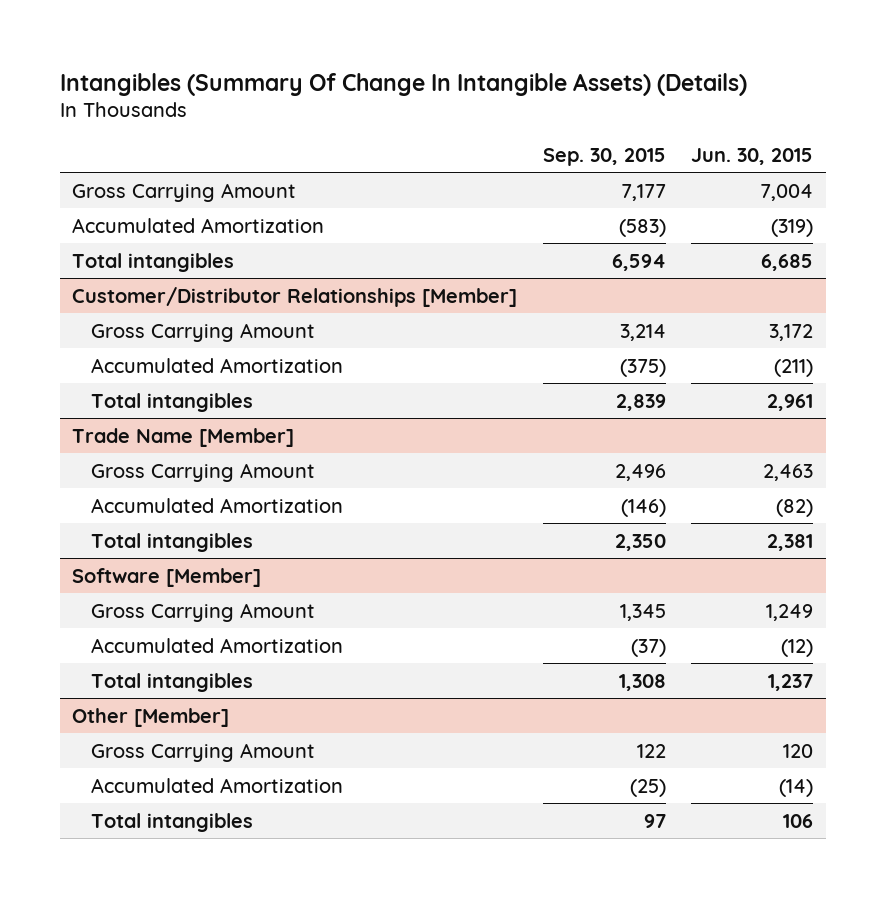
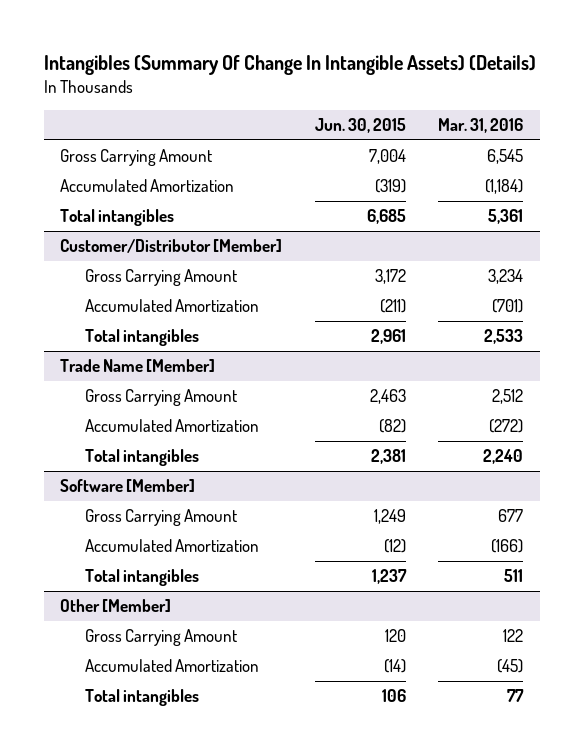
[542,147,666,166] Sep. 30, 2015 -> none
none -> [438,117,524,133] Mar. 31, 2016
[72,286,518,307] Customer/Distributor Relationships [Member] -> [60,239,283,254] Customer/Distributor [Member]

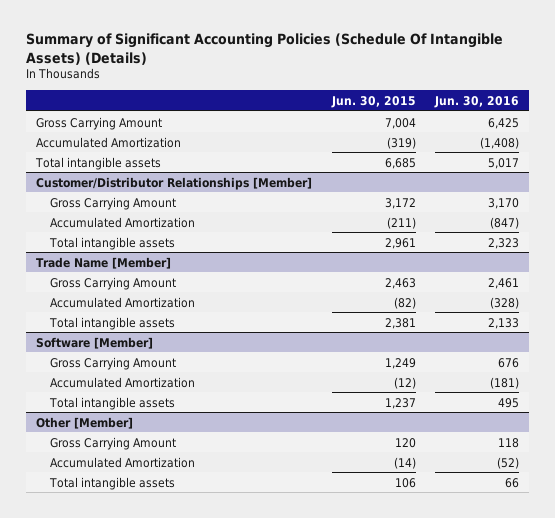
[43,55,536,76] Intangibles (Summary Of Change In Intangible Assets) (Details) -> [26,33,504,65] Summary of Significant Accounting Policies (Schedule Of Intangible Assets) (Details)
[438,117,524,133] Mar. 31, 2016 -> none
none -> [434,95,520,108] Jun. 30, 2016
[60,209,175,227] Total intangibles -> [34,156,161,170] Total intangible assets
[60,239,283,254] Customer/Distributor [Member] -> [35,176,312,190] Customer/Distributor Relationships [Member]
[84,329,199,347] Total intangibles -> [48,236,175,250] Total intangible assets
[84,449,199,467] Total intangibles -> [48,316,175,330] Total intangible assets
[84,569,199,587] Total intangibles -> [48,396,175,410] Total intangible assets
[84,689,199,707] Total intangibles -> none
none -> [48,476,175,490] Total intangible assets

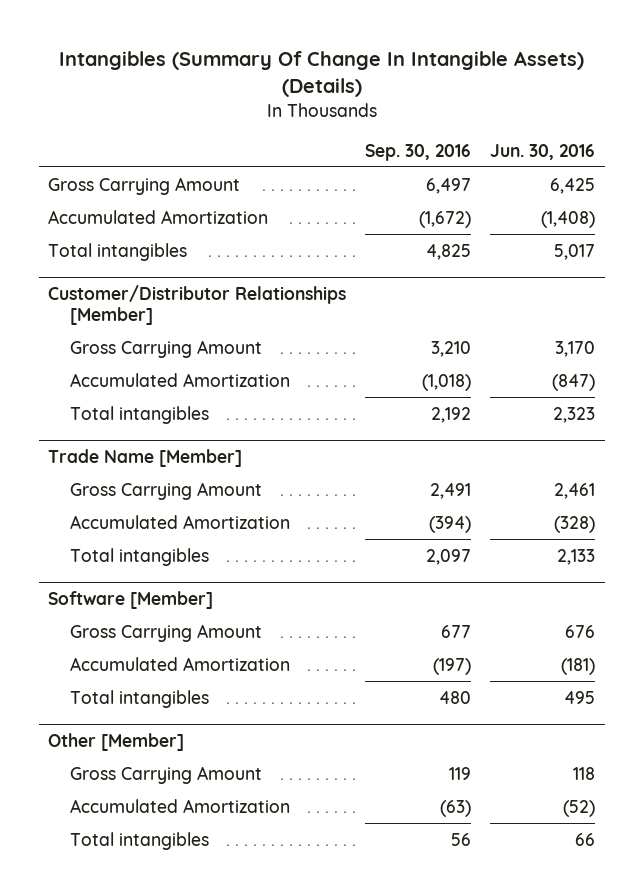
[26,33,504,65] Summary of Significant Accounting Policies (Schedule Of Intangible Assets) (Details) -> [58,50,584,97] Intangibles (Summary Of Change In Intangible Assets) (Details)
[330,95,416,108] Jun. 30, 2015 -> none
none -> [365,143,472,161] Sep. 30, 2016
[34,156,161,170] Total intangible assets -> [48,242,188,261] Total intangibles
[48,236,175,250] Total intangible assets -> [70,405,210,424] Total intangibles
[48,316,175,330] Total intangible assets -> [70,547,210,566] Total intangibles
[48,396,175,410] Total intangible assets -> [70,689,210,708] Total intangibles
[48,476,175,490] Total intangible assets -> none
none -> [70,831,210,850] Total intangibles

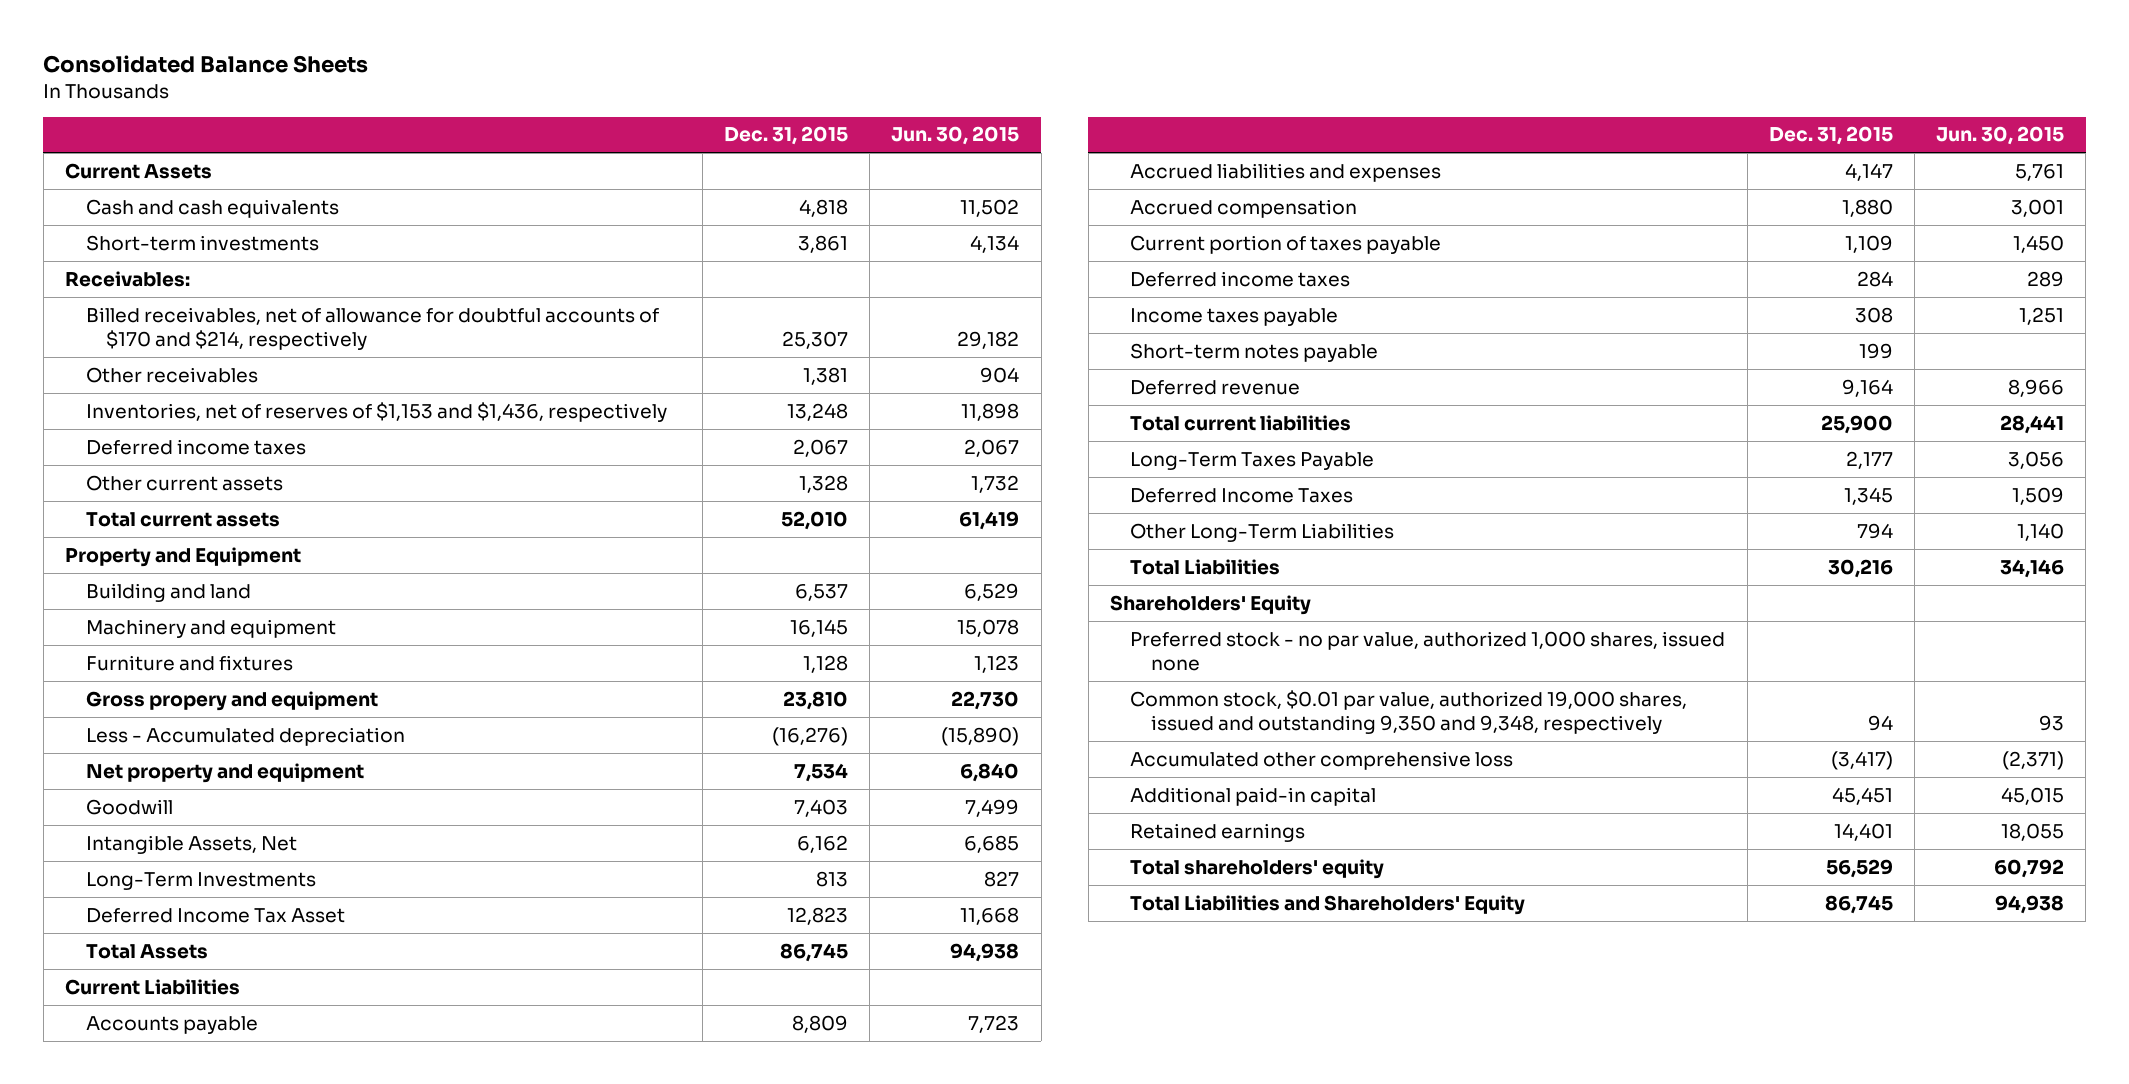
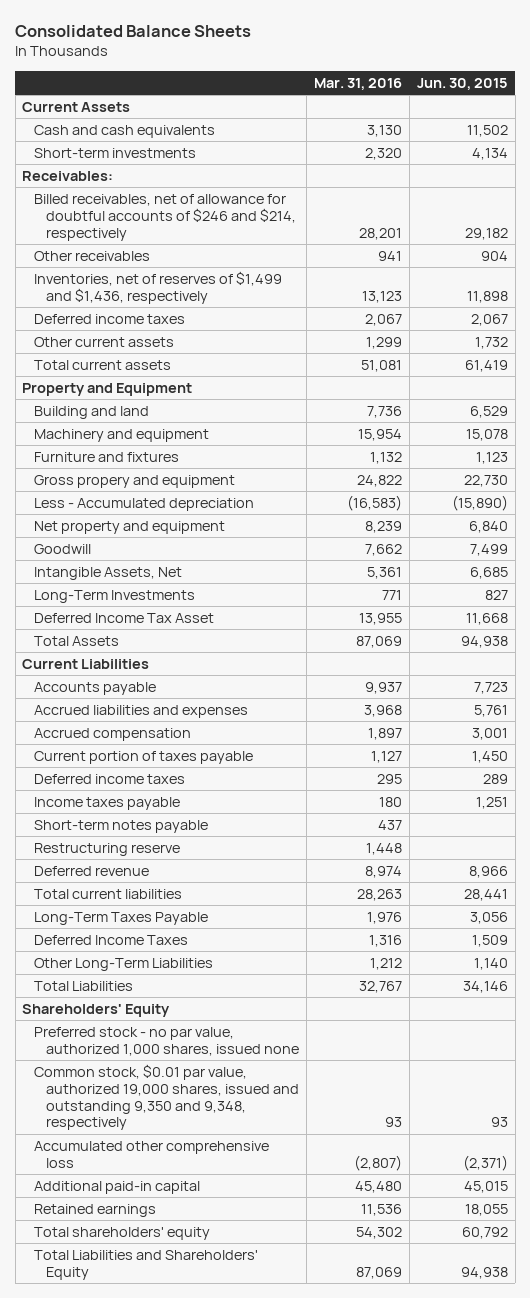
[723,126,848,146] Dec. 31, 2015 -> none
none -> [313,77,402,90] Mar. 31, 2016
[85,306,659,350] Billed receivables, net of allowance for doubtful accounts of $170 and $214, respectively -> [34,193,296,241] Billed receivables, net of allowance for doubtful accounts of $246 and $214, respectively
[85,401,667,422] Inventories, net of reserves of $1,153 and $1,436, respectively -> [34,270,283,304] Inventories, net of reserves of $1,499 and $1,436, respectively
none -> [34,842,181,856] Restructuring reserve

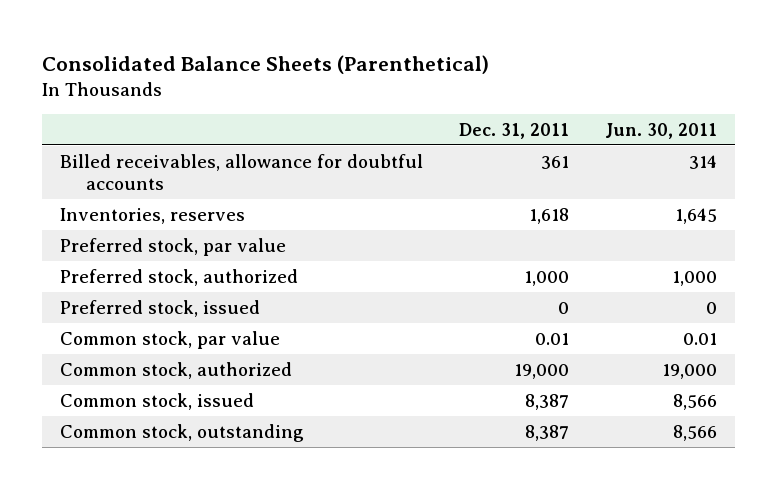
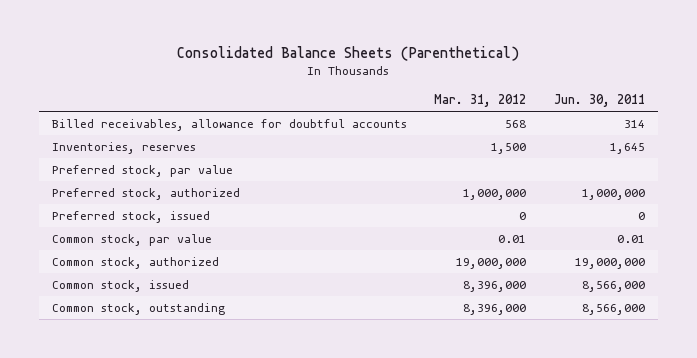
[459,122,570,139] Dec. 31, 2011 -> none
none -> [434,93,527,107] Mar. 31, 2012
[672,270,718,286] 1,000 -> [581,188,645,200] 1,000,000
[662,363,718,379] 19,000 -> [574,257,645,269] 19,000,000
[673,393,718,410] 8,566 -> [581,280,645,292] 8,566,000
[673,424,718,441] 8,566 -> [581,303,645,315] 8,566,000

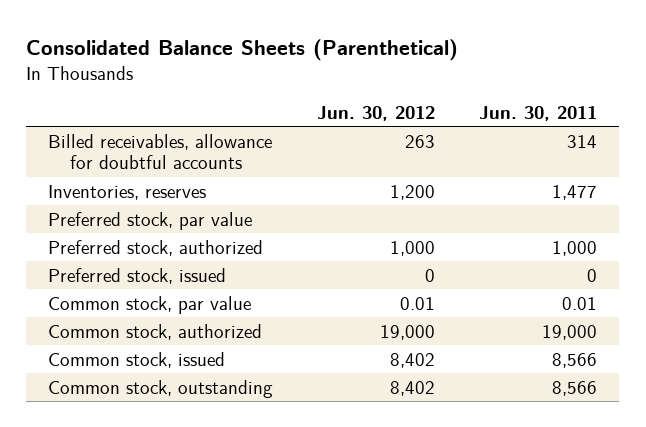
[434,93,527,107] Mar. 31, 2012 -> none
none -> [317,105,436,121] Jun. 30, 2012
[609,142,645,154] 1,645 -> [552,184,598,200] 1,477
[581,188,645,200] 1,000,000 -> [552,240,598,256] 1,000
[574,257,645,269] 19,000,000 -> [542,324,598,340] 19,000
[581,280,645,292] 8,566,000 -> [552,352,598,368] 8,566
[581,303,645,315] 8,566,000 -> [552,380,598,396] 8,566

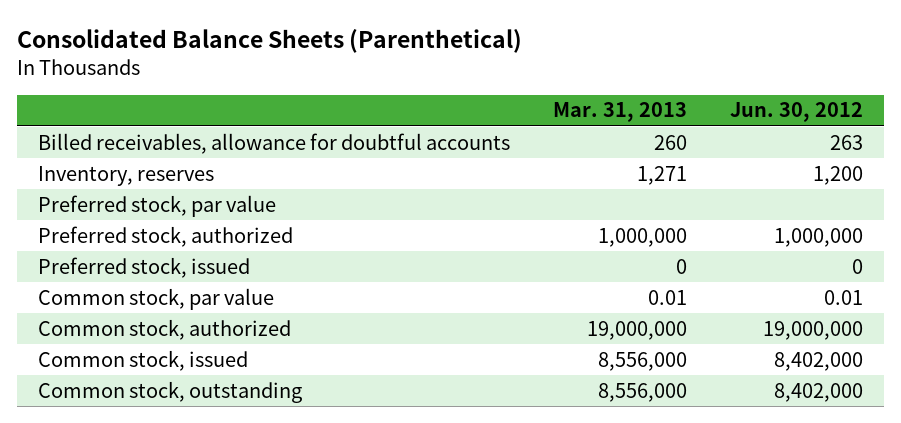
[479,105,598,121] Jun. 30, 2011 -> none
none -> [553,102,688,123] Mar. 31, 2013
[48,184,207,200] Inventories, reserves -> [38,165,215,186] Inventory, reserves
[390,240,436,256] 1,000 -> [773,227,863,247] 1,000,000
[380,324,436,340] 19,000 -> [762,320,863,340] 19,000,000
[390,352,436,368] 8,402 -> [773,351,863,371] 8,402,000
[390,380,436,396] 8,402 -> [773,382,863,402] 8,402,000

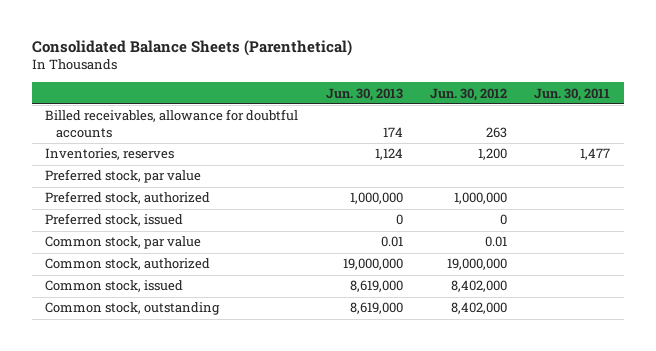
[553,102,688,123] Mar. 31, 2013 -> none
none -> [325,87,403,101] Jun. 30, 2013
none -> [534,87,611,101] Jun. 30, 2011
[38,165,215,186] Inventory, reserves -> [45,148,175,161] Inventories, reserves

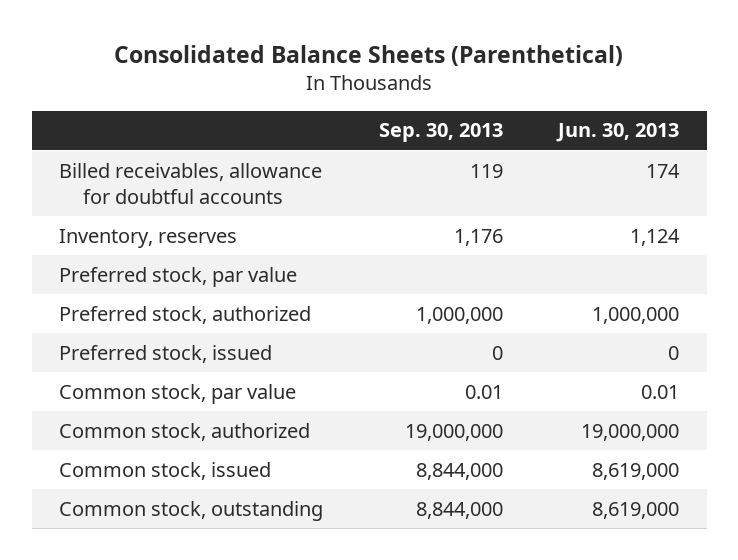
[430,87,508,101] Jun. 30, 2012 -> none
[534,87,611,101] Jun. 30, 2011 -> none
none -> [378,123,503,143] Sep. 30, 2013
[45,148,175,161] Inventories, reserves -> [59,228,238,248] Inventory, reserves

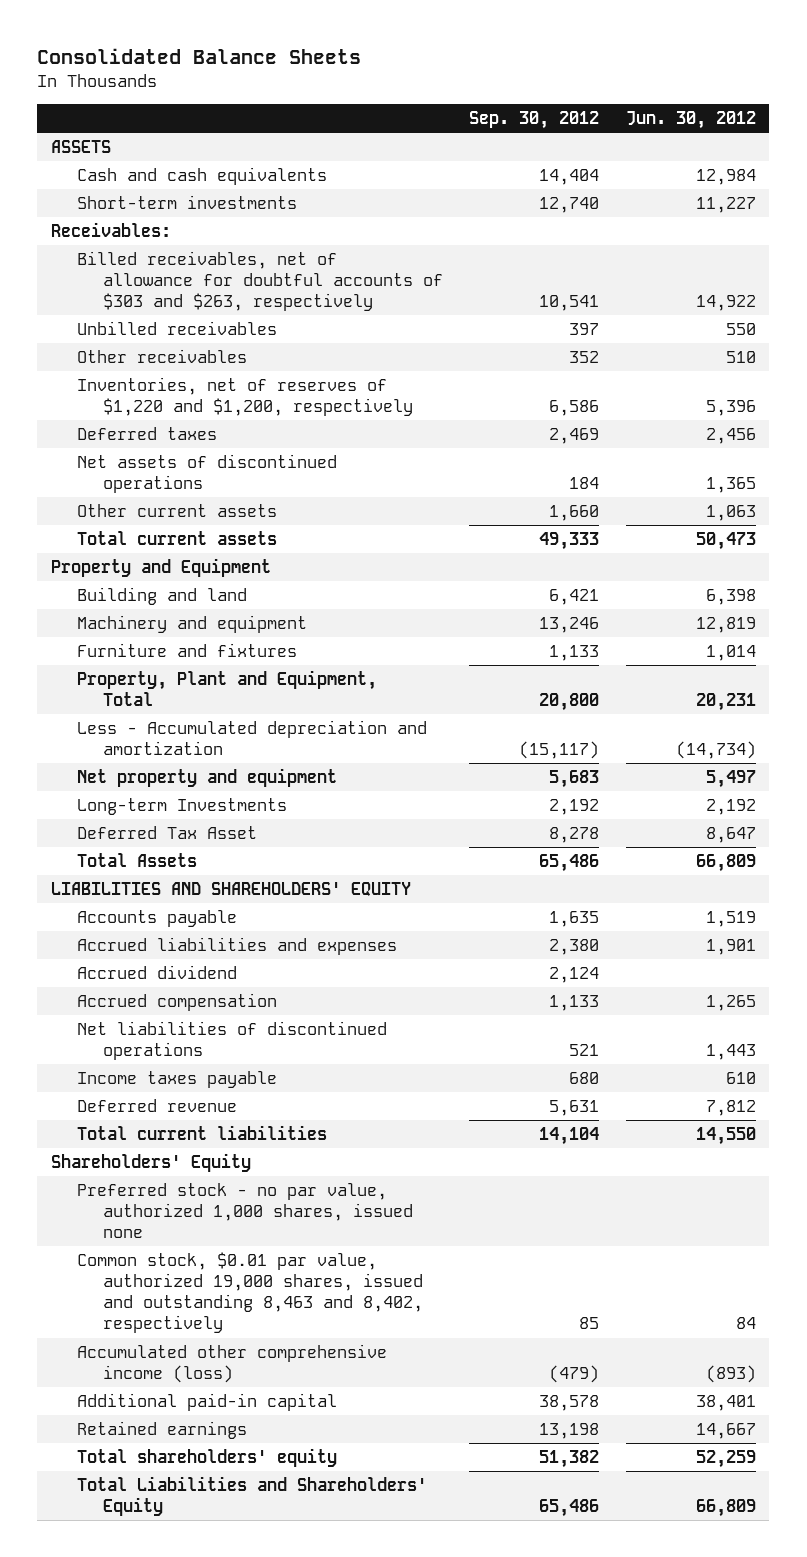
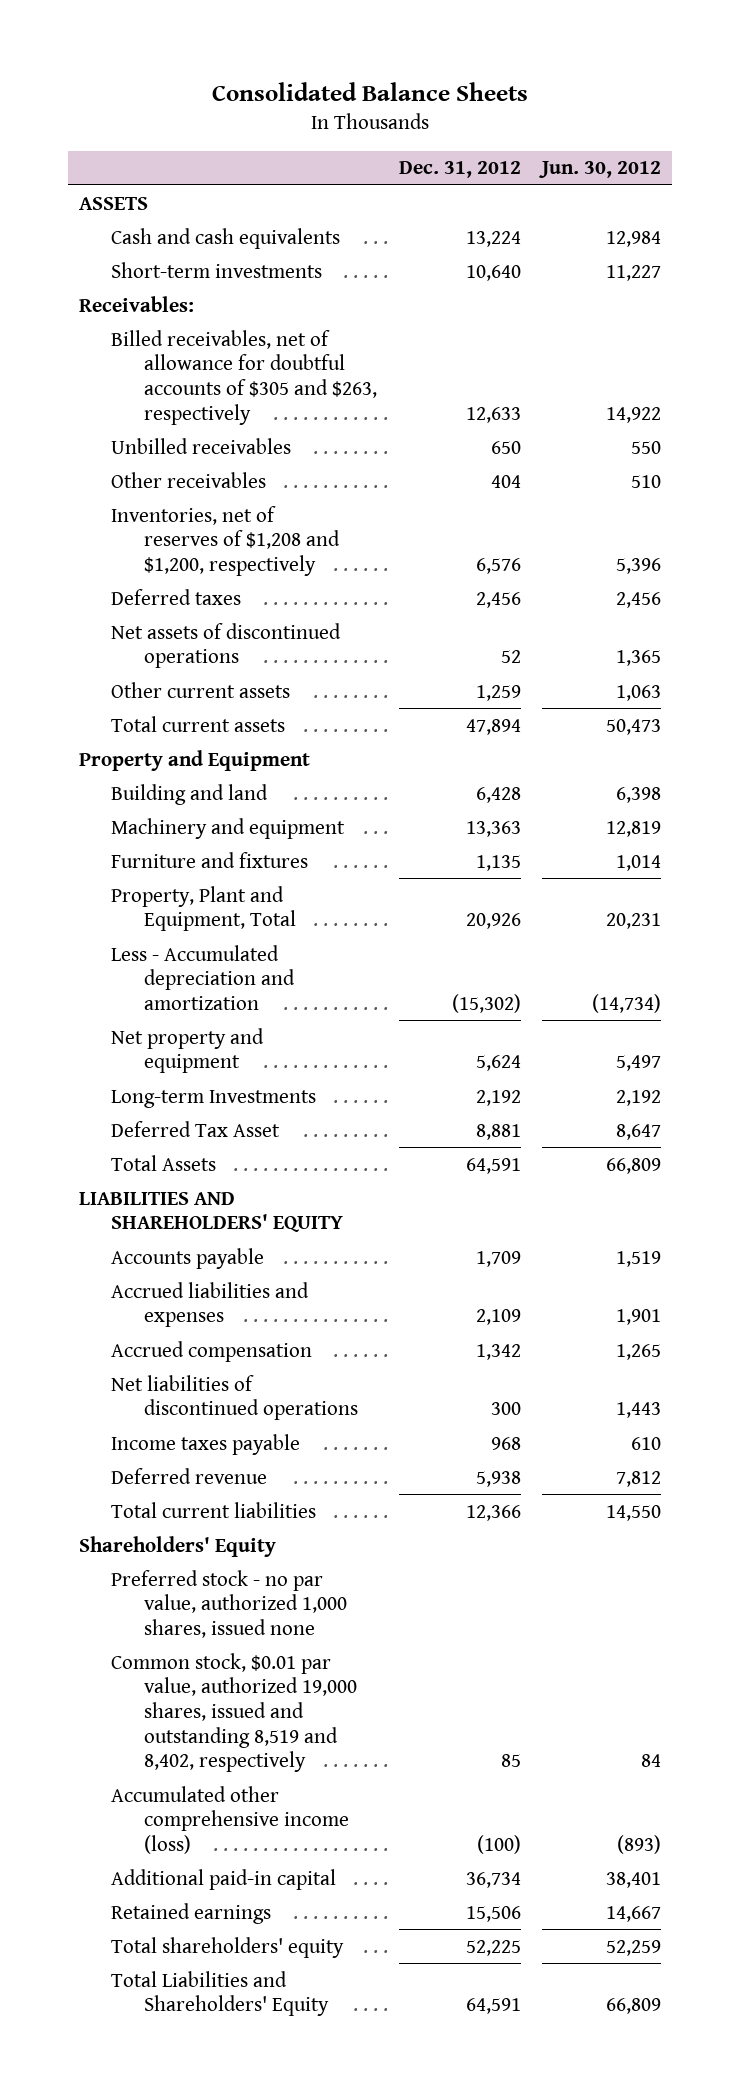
[469,110,600,129] Sep. 30, 2012 -> none
none -> [398,161,521,179] Dec. 31, 2012
[76,251,443,312] Billed receivables, net of allowance for doubtful accounts of $303 and $263, respectively -> [111,329,378,425] Billed receivables, net of allowance for doubtful accounts of $305 and $263, respectively
[76,377,413,417] Inventories, net of reserves of $1,220 and $1,200, respectively -> [111,505,341,576] Inventories, net of reserves of $1,208 and $1,200, respectively
[76,965,237,980] Accrued dividend -> none
[76,1252,423,1334] Common stock, $0.01 par value, authorized 19,000 shares, issued and outstanding 8,463 and 8,402, respectively -> [111,1652,358,1773] Common stock, $0.01 par value, authorized 19,000 shares, issued and outstanding 8,519 and 8,402, respectively

